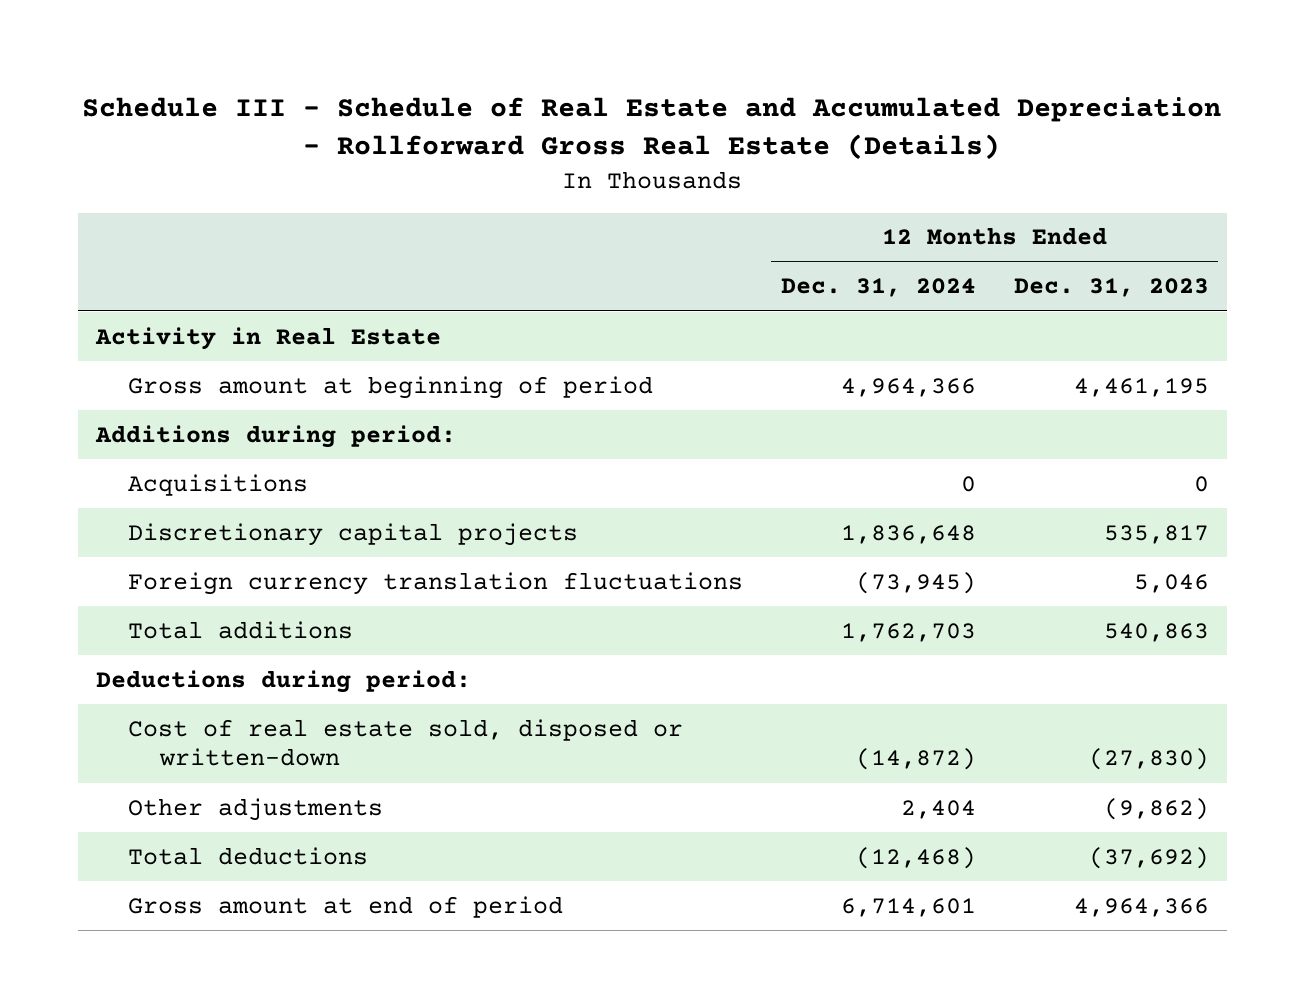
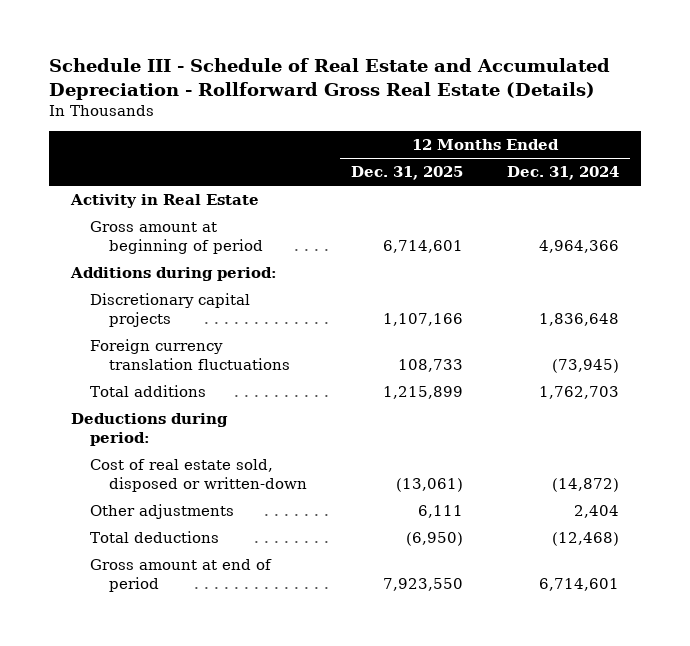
[1013,278,1209,298] Dec. 31, 2023 -> none
none -> [351,166,464,181] Dec. 31, 2025
[128,473,309,496] Acquisitions -> none

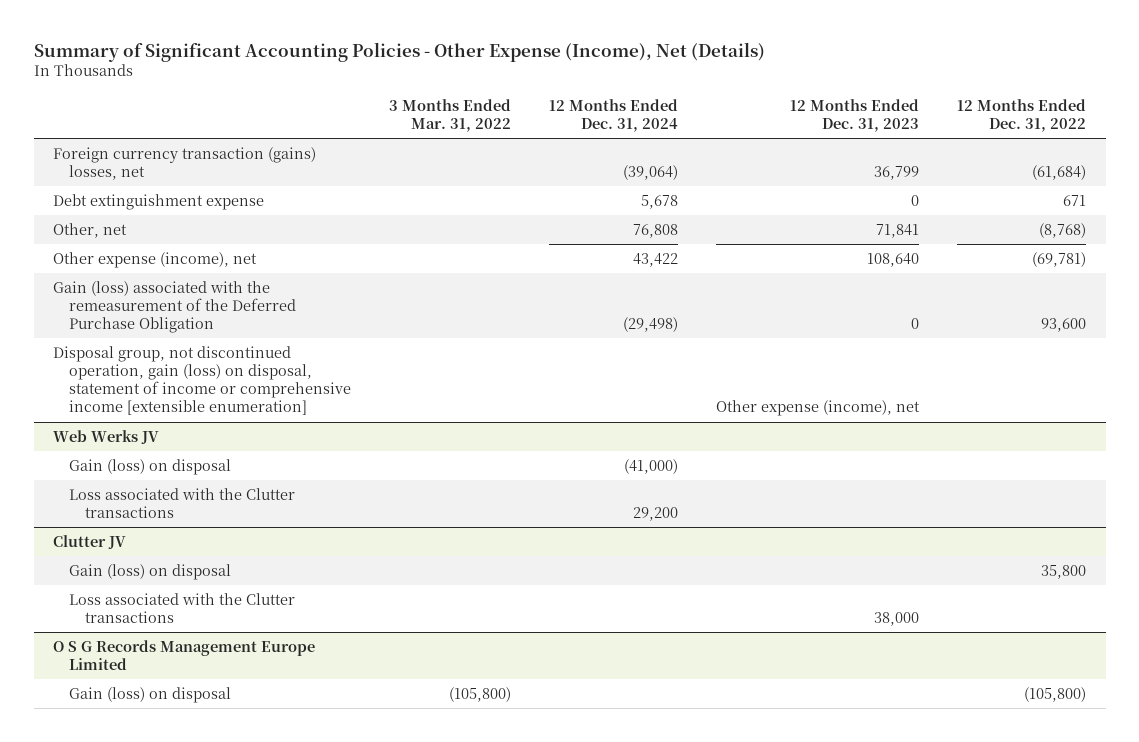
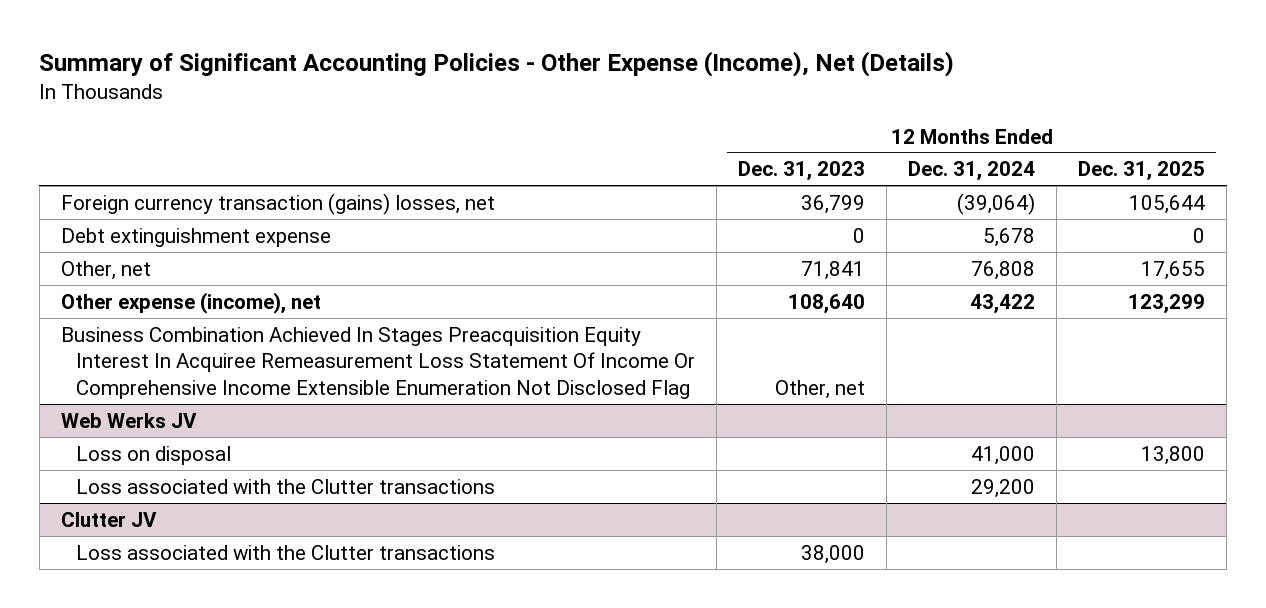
[389,98,512,132] 3 Months Ended Mar. 31, 2022 -> none
[957,98,1087,132] 12 Months Ended Dec. 31, 2022 -> none
none -> [1078,161,1206,182] Dec. 31, 2025
[52,280,297,334] Gain (loss) associated with the remeasurement of the Deferred Purchase Obligation -> none
[52,345,352,416] Disposal group, not discontinued operation, gain (loss) on disposal, statement of income or comprehensive income [extensible enumeration] -> none
none -> [60,326,695,399] Business Combination Achieved In Stages Preacquisition Equity Interest In Acquiree Remeasurement Loss Statement Of Income Or Comprehensive Income Extensible Enumeration Not Disclosed Flag
[69,458,232,475] Gain (loss) on disposal -> [75,445,231,465] Loss on disposal
[624,458,679,474] (41,000) -> [971,445,1036,465] 41,000
[69,563,232,580] Gain (loss) on disposal -> none
[52,639,315,671] O S G Records Management Europe Limited -> none
[69,686,232,703] Gain (loss) on disposal -> none

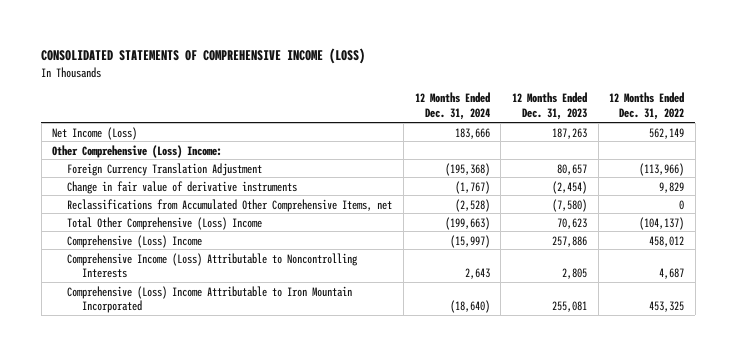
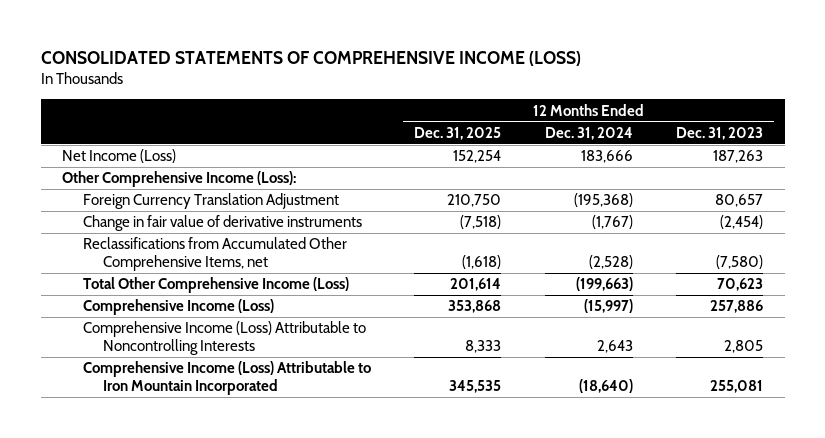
[609,92,685,121] 12 Months Ended Dec. 31, 2022 -> none
none -> [414,126,502,140] Dec. 31, 2025
[52,144,223,158] Other Comprehensive (Loss) Income: -> [62,171,297,188] Other Comprehensive Income (Loss):
[67,216,263,230] Total Other Comprehensive (Loss) Income -> [82,277,349,294] Total Other Comprehensive Income (Loss)
[67,234,203,248] Comprehensive (Loss) Income -> [82,299,274,316] Comprehensive Income (Loss)
[67,285,353,314] Comprehensive (Loss) Income Attributable to Iron Mountain Incorporated -> [82,361,371,396] Comprehensive Income (Loss) Attributable to Iron Mountain Incorporated

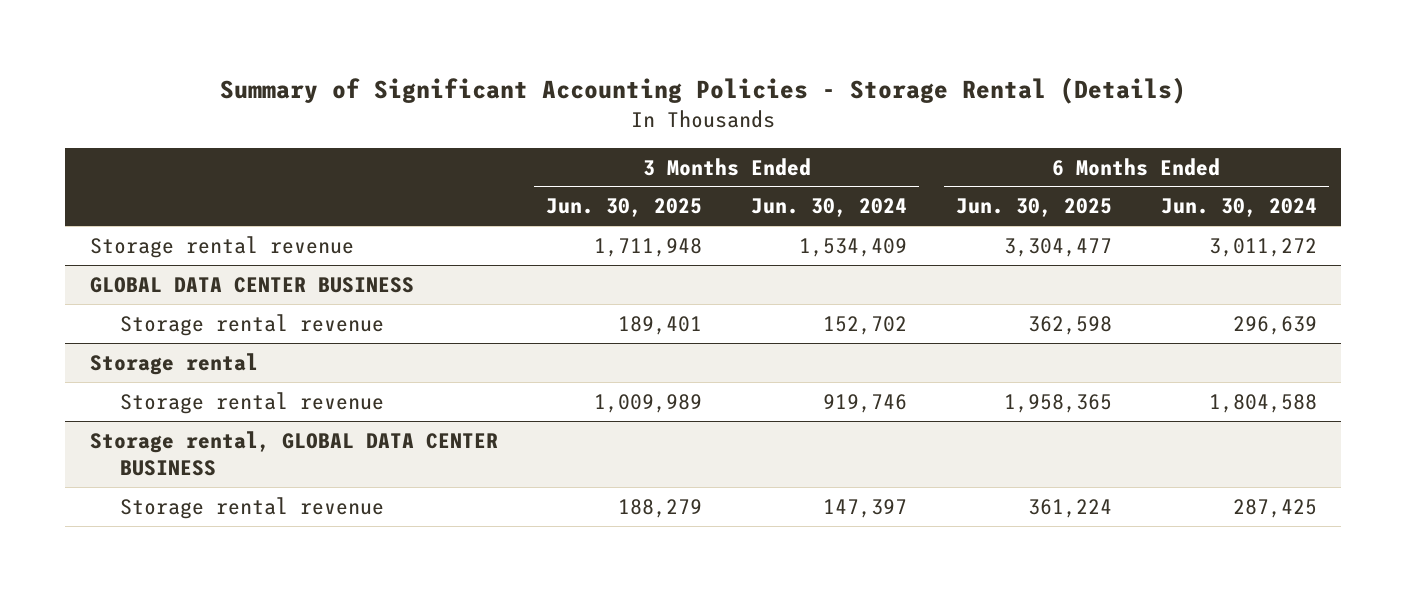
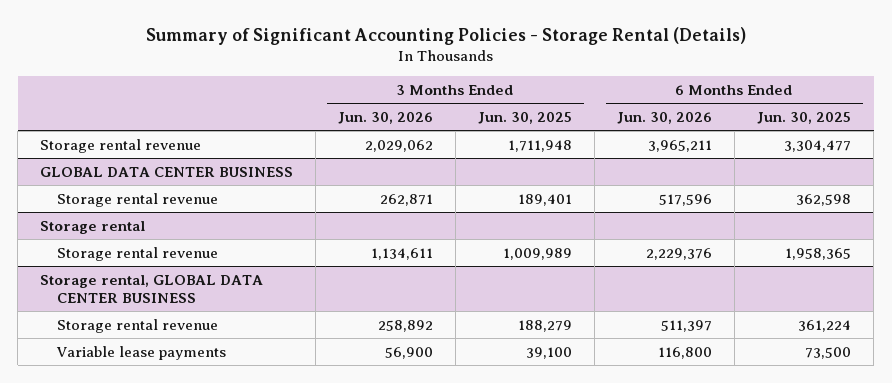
[751,198,908,218] Jun. 30, 2024 -> none
[1160,198,1317,218] Jun. 30, 2024 -> none
none -> [338,112,434,125] Jun. 30, 2026
none -> [617,112,713,125] Jun. 30, 2026
none -> [56,345,227,360] Variable lease payments

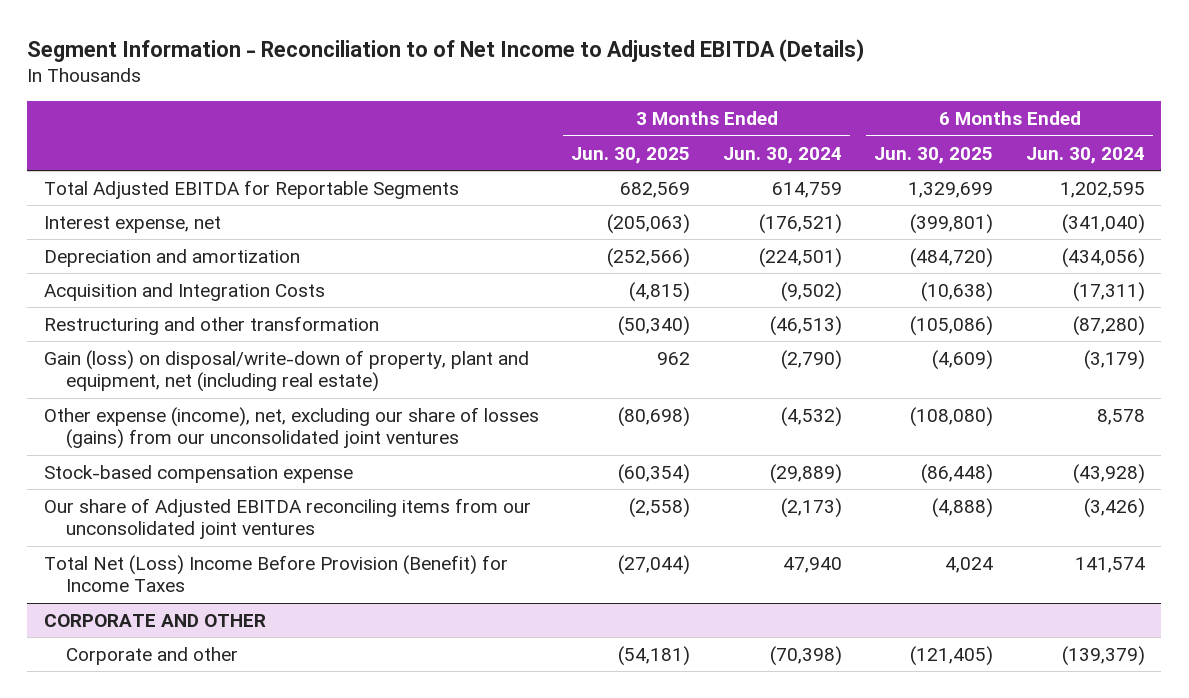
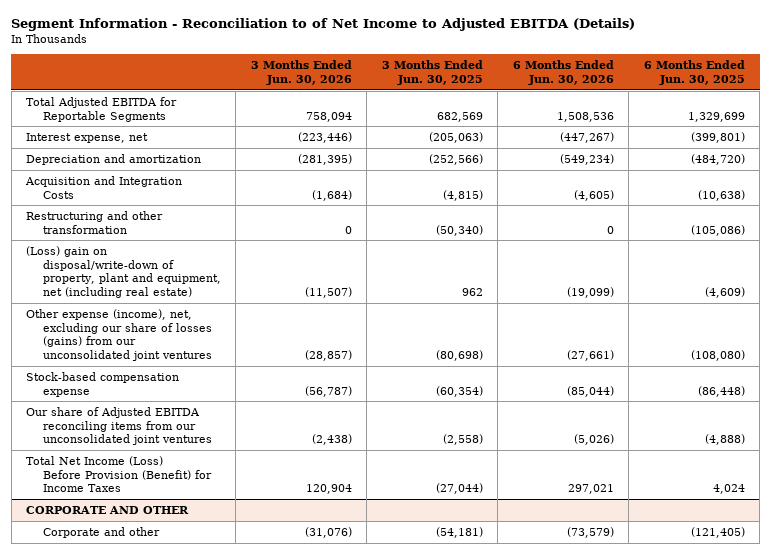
[722,146,842,164] Jun. 30, 2024 -> none
[1025,146,1145,164] Jun. 30, 2024 -> none
none -> [250,60,352,86] 3 Months Ended Jun. 30, 2026
none -> [512,60,614,86] 6 Months Ended Jun. 30, 2026
[43,349,529,393] Gain (loss) on disposal/write-down of property, plant and equipment, net (including real estate) -> [26,246,221,298] (Loss) gain on disposal/write-down of property, plant and equipment, net (including real estate)
[43,554,508,593] Total Net (Loss) Income Before Provision (Benefit) for Income Taxes -> [26,456,212,493] Total Net Income (Loss) Before Provision (Benefit) for Income Taxes

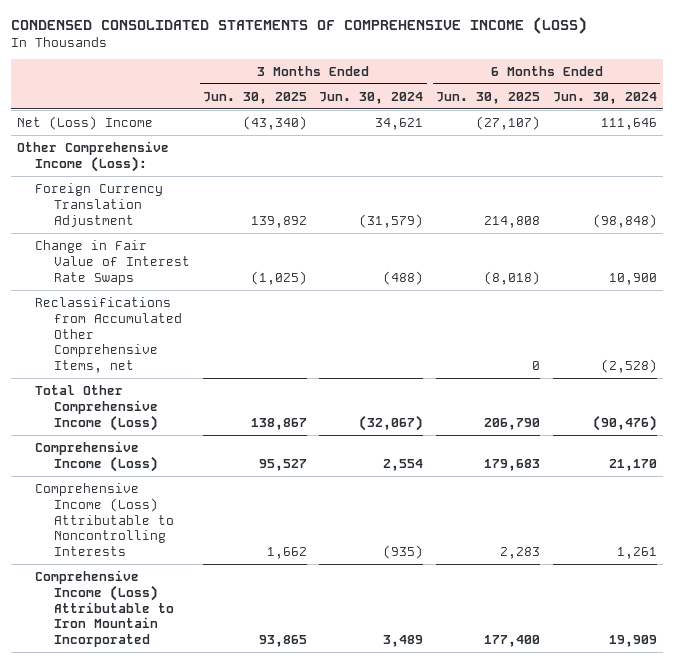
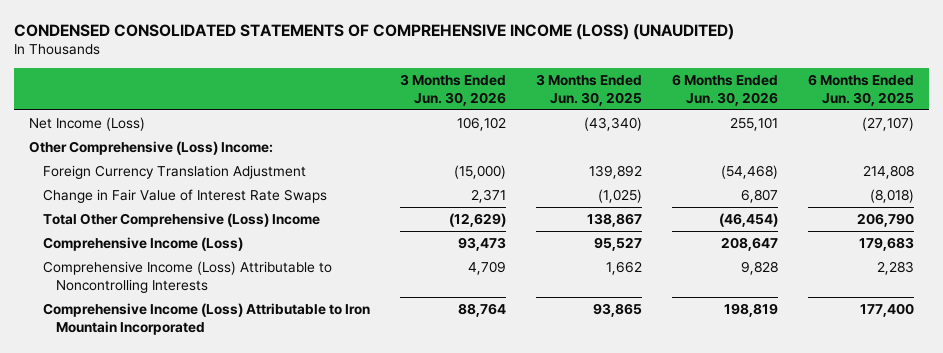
[10,16,587,34] CONDENSED CONSOLIDATED STATEMENTS OF COMPREHENSIVE INCOME (LOSS) -> [14,23,735,40] CONDENSED CONSOLIDATED STATEMENTS OF COMPREHENSIVE INCOME (LOSS) (UNAUDITED)
[319,91,424,104] Jun. 30, 2024 -> none
[552,91,657,104] Jun. 30, 2024 -> none
none -> [399,74,506,106] 3 Months Ended Jun. 30, 2026
none -> [671,74,778,106] 6 Months Ended Jun. 30, 2026
[16,115,153,130] Net (Loss) Income -> [29,116,146,131] Net Income (Loss)
[16,140,169,172] Other Comprehensive Income (Loss): -> [29,140,274,155] Other Comprehensive (Loss) Income:
[35,296,183,374] Reclassifications from Accumulated Other Comprehensive Items, net -> none
[35,384,159,431] Total Other Comprehensive Income (Loss) -> [42,212,320,227] Total Other Comprehensive (Loss) Income

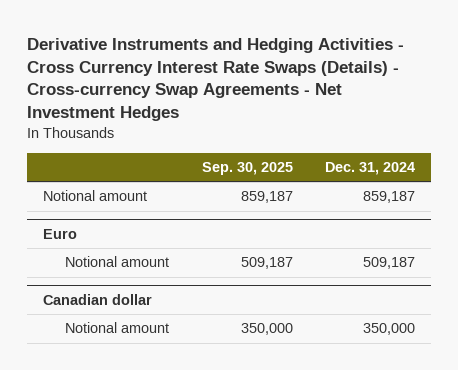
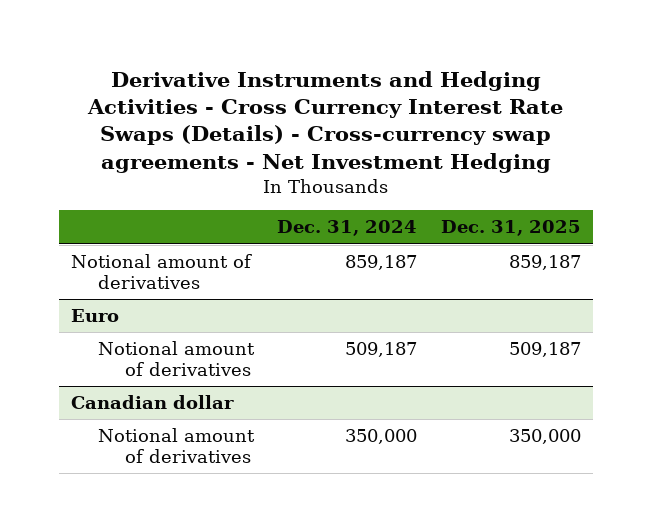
[26,37,404,122] Derivative Instruments and Hedging Activities - Cross Currency Interest Rate Swaps (Details) - Cross-currency Swap Agreements - Net Investment Hedges -> [86,70,563,173] Derivative Instruments and Hedging Activities - Cross Currency Interest Rate Swaps (Details) - Cross-currency swap agreements - Net Investment Hedging
[201,162,293,176] Sep. 30, 2025 -> none
none -> [440,220,581,237] Dec. 31, 2025
[42,190,147,202] Notional amount -> [71,254,253,290] Notional amount of derivatives
[65,256,170,268] Notional amount -> [97,341,255,377] Notional amount of derivatives
[65,322,170,334] Notional amount -> [97,428,255,464] Notional amount of derivatives

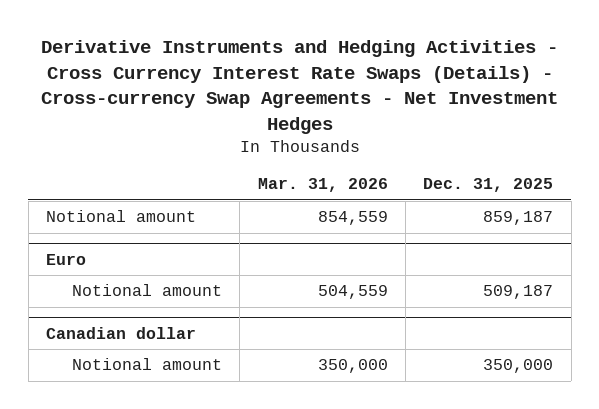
[86,70,563,173] Derivative Instruments and Hedging Activities - Cross Currency Interest Rate Swaps (Details) - Cross-currency swap agreements - Net Investment Hedging -> [40,40,558,134] Derivative Instruments and Hedging Activities - Cross Currency Interest Rate Swaps (Details) - Cross-currency Swap Agreements - Net Investment Hedges
[277,220,418,237] Dec. 31, 2024 -> none
none -> [257,178,388,193] Mar. 31, 2026
[71,254,253,290] Notional amount of derivatives -> [46,210,197,223] Notional amount
[97,341,255,377] Notional amount of derivatives -> [71,284,222,297] Notional amount
[97,428,255,464] Notional amount of derivatives -> [71,358,222,371] Notional amount

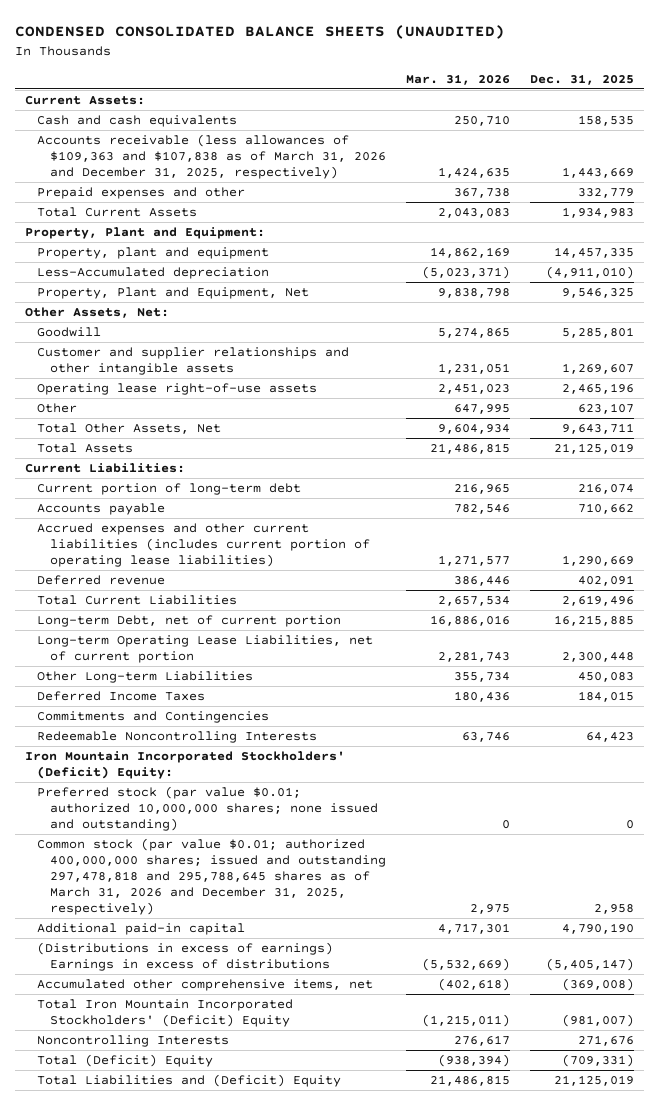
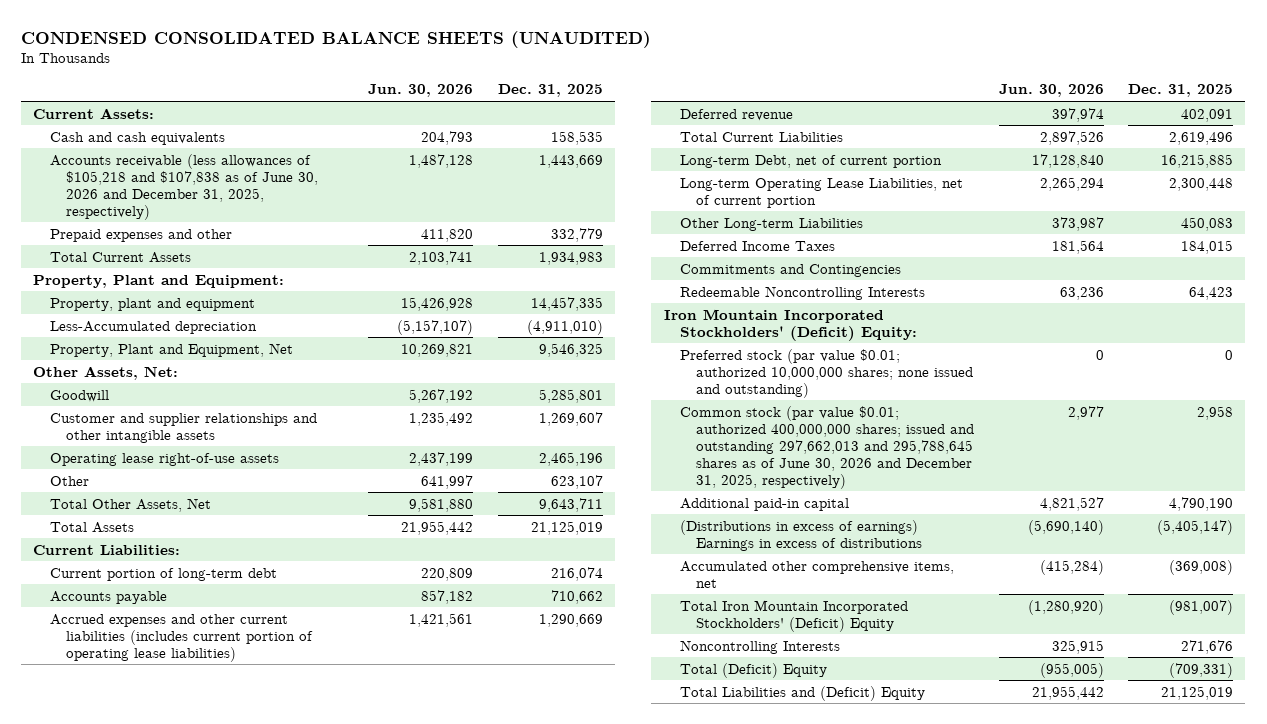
[405,73,510,85] Mar. 31, 2026 -> none
none -> [368,84,474,98] Jun. 30, 2026
[37,134,386,180] Accounts receivable (less allowances of $109,363 and $107,838 as of March 31, 2026 and December 31, 2025, respectively) -> [49,153,318,220] Accounts receivable (less allowances of $105,218 and $107,838 as of June 30, 2026 and December 31, 2025, respectively)
[37,838,386,916] Common stock (par value $0.01; authorized 400,000,000 shares; issued and outstanding 297,478,818 and 295,788,645 shares as of March 31, 2026 and December 31, 2025, respectively) -> [679,405,975,489] Common stock (par value $0.01; authorized 400,000,000 shares; issued and outstanding 297,662,013 and 295,788,645 shares as of June 30, 2026 and December 31, 2025, respectively)

